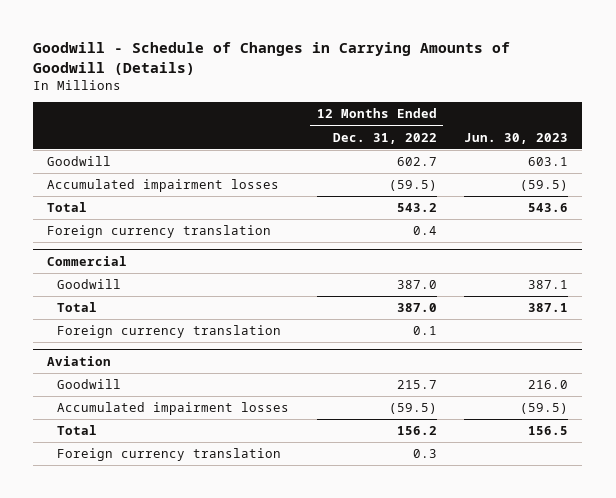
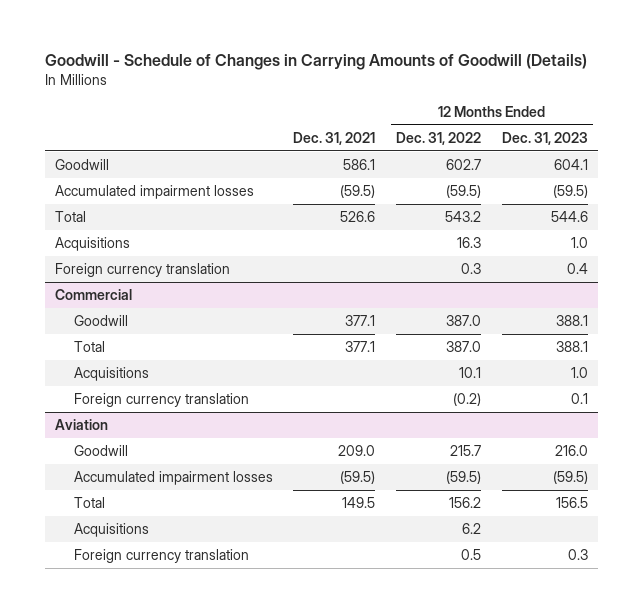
[464,132,569,144] Jun. 30, 2023 -> none
none -> [293,131,376,145] Dec. 31, 2021
none -> [501,131,588,145] Dec. 31, 2023
none -> [55,236,131,251] Acquisitions
[412,226,437,236] 0.4 -> [460,262,481,274] 0.3
none -> [73,366,149,381] Acquisitions
[412,326,437,336] 0.1 -> [452,392,481,406] (0.2)
none -> [73,522,149,537] Acquisitions
[412,449,437,459] 0.3 -> [460,548,481,560] 0.5

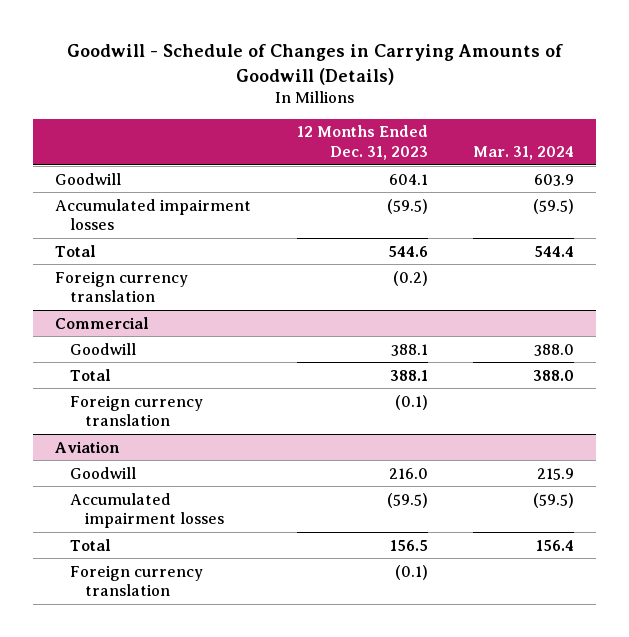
[293,131,376,145] Dec. 31, 2021 -> none
[395,131,481,145] Dec. 31, 2022 -> none
none -> [472,146,574,161] Mar. 31, 2024
[55,236,131,251] Acquisitions -> none
[566,262,588,274] 0.4 -> [392,270,428,286] (0.2)
[73,366,149,381] Acquisitions -> none
[570,392,588,404] 0.1 -> [394,394,428,410] (0.1)
[73,522,149,537] Acquisitions -> none
[567,548,588,560] 0.3 -> [394,564,428,580] (0.1)

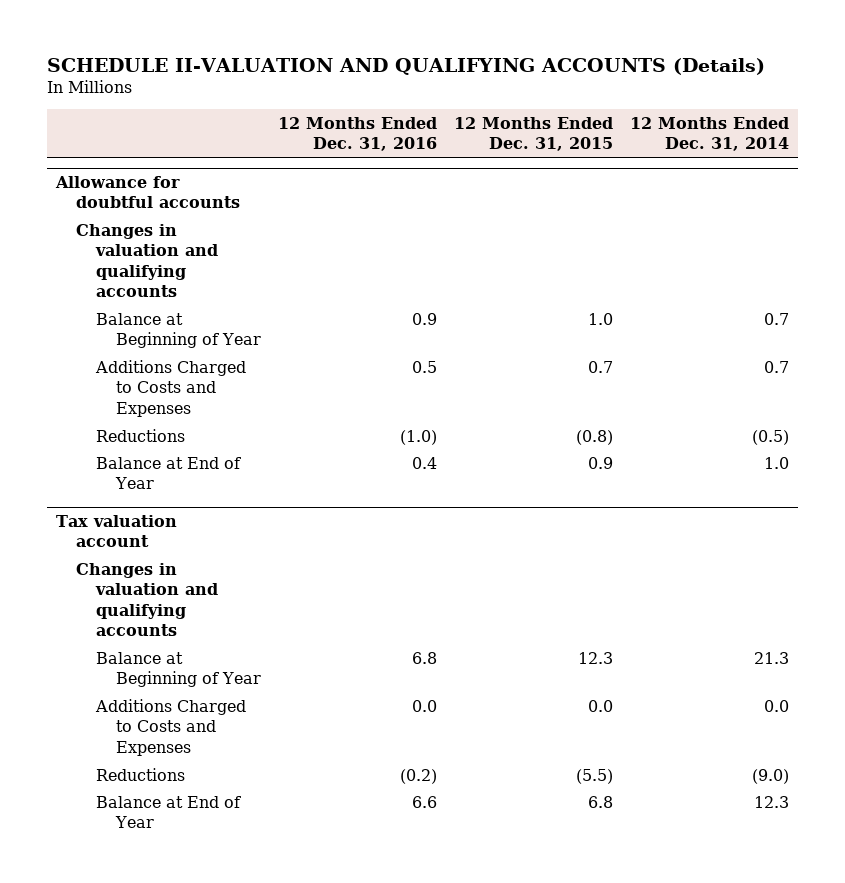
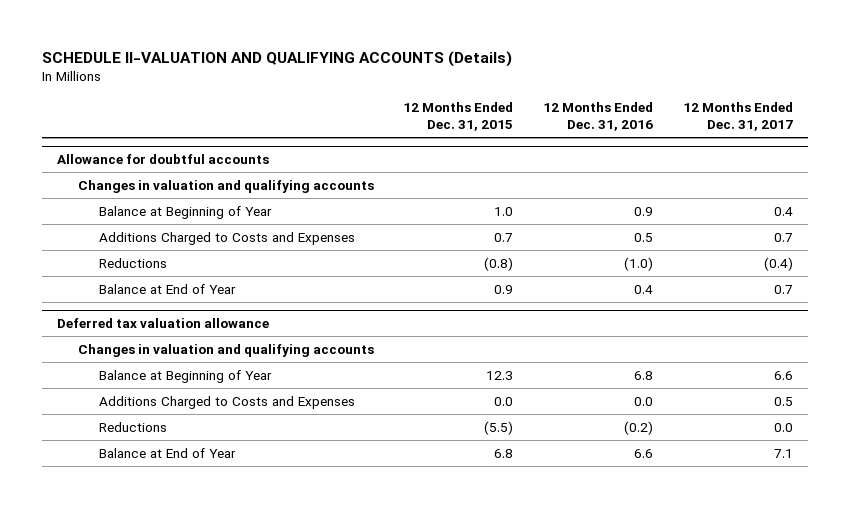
[630,116,790,152] 12 Months Ended Dec. 31, 2014 -> none
none -> [682,102,793,132] 12 Months Ended Dec. 31, 2017
[55,514,177,548] Tax valuation account -> [56,318,269,329] Deferred tax valuation allowance

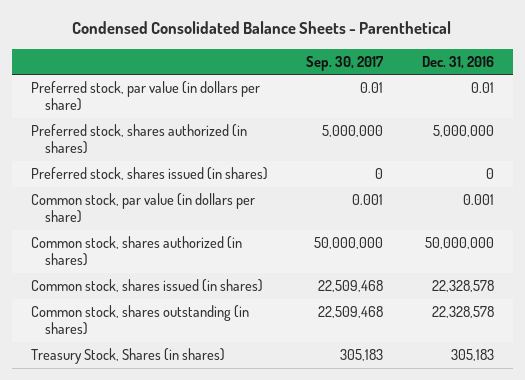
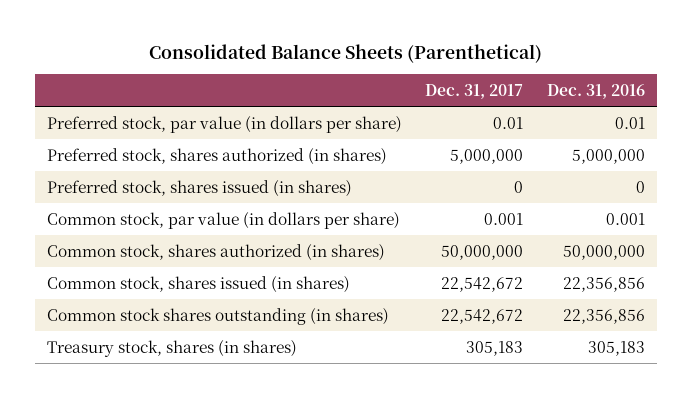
[72,21,452,35] Condensed Consolidated Balance Sheets - Parenthetical -> [148,44,542,64] Consolidated Balance Sheets (Parenthetical)
[306,55,385,71] Sep. 30, 2017 -> none
none -> [425,84,524,100] Dec. 31, 2017
[431,280,494,293] 22,328,578 -> [563,276,646,292] 22,356,856
[31,305,250,336] Common stock, shares outstanding (in shares) -> [46,307,389,325] Common stock shares outstanding (in shares)
[431,306,494,319] 22,328,578 -> [563,308,646,324] 22,356,856
[31,348,226,365] Treasury Stock, Shares (in shares) -> [46,339,297,357] Treasury stock, shares (in shares)

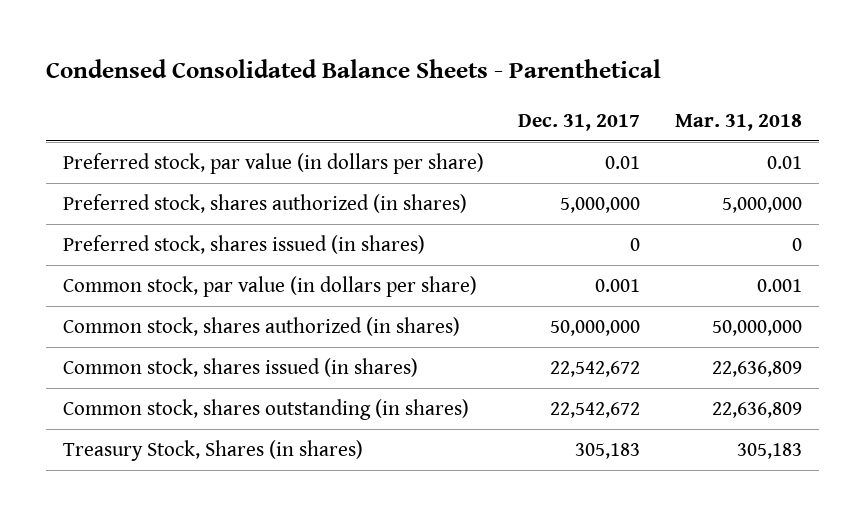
[148,44,542,64] Consolidated Balance Sheets (Parenthetical) -> [45,59,661,79] Condensed Consolidated Balance Sheets - Parenthetical
[547,84,646,100] Dec. 31, 2016 -> none
none -> [674,113,802,131] Mar. 31, 2018
[46,307,389,325] Common stock shares outstanding (in shares) -> [62,399,469,421] Common stock, shares outstanding (in shares)
[46,339,297,357] Treasury stock, shares (in shares) -> [62,440,363,462] Treasury Stock, Shares (in shares)

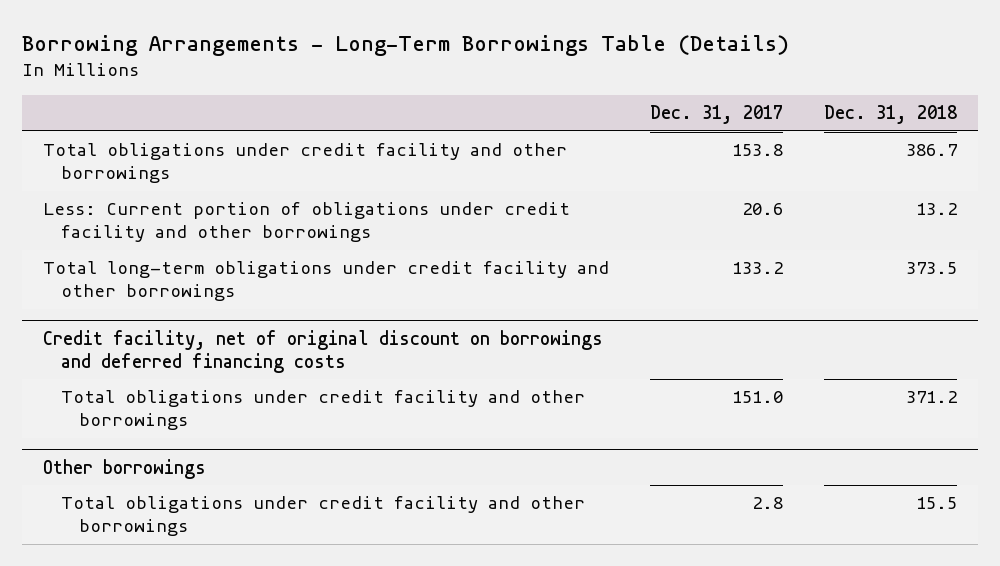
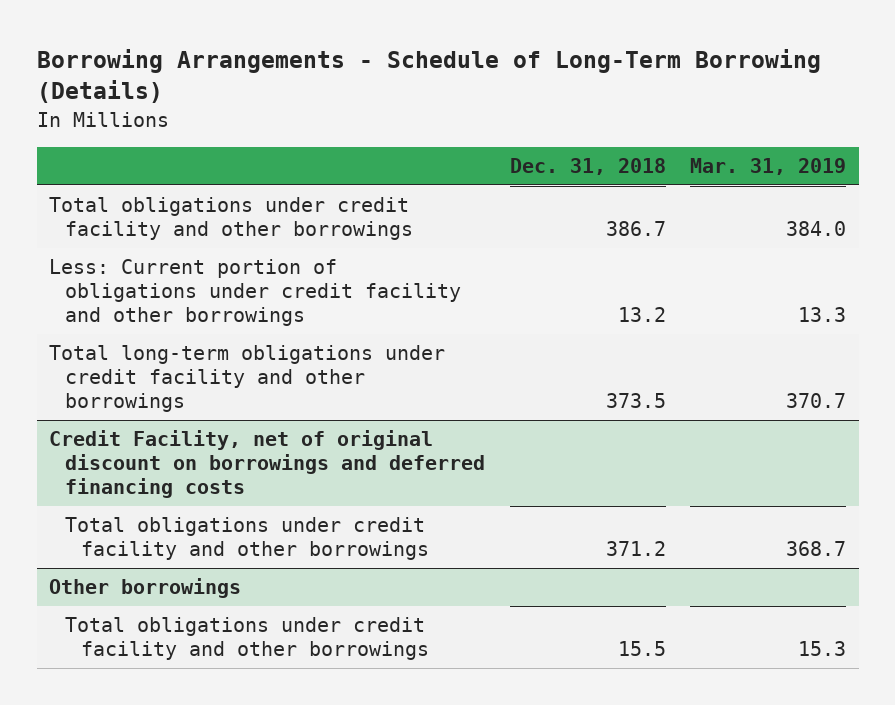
[22,34,790,56] Borrowing Arrangements - Long-Term Borrowings Table (Details) -> [36,48,821,104] Borrowing Arrangements - Schedule of Long-Term Borrowing (Details)
[649,105,783,125] Dec. 31, 2017 -> none
none -> [690,158,847,176] Mar. 31, 2019
[42,329,603,373] Credit facility, net of original discount on borrowings and deferred financing costs -> [48,430,486,499] Credit Facility, net of original discount on borrowings and deferred financing costs

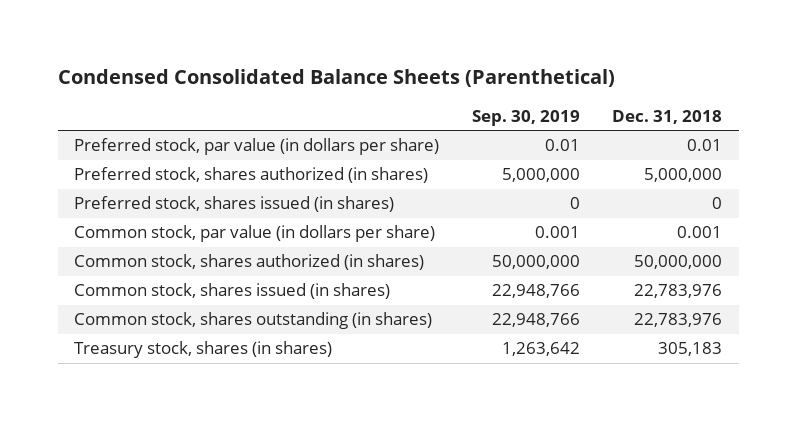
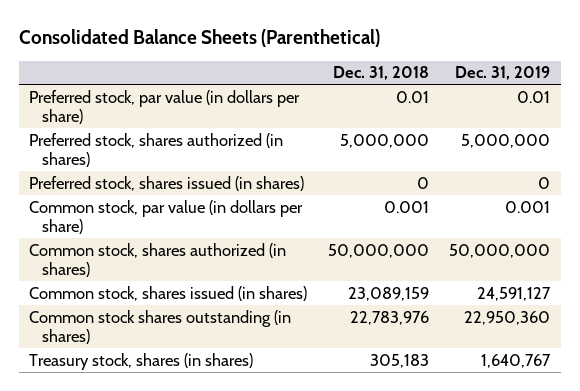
[57,69,615,88] Condensed Consolidated Balance Sheets (Parenthetical) -> [18,29,380,48] Consolidated Balance Sheets (Parenthetical)
[471,110,580,127] Sep. 30, 2019 -> none
none -> [455,66,551,81] Dec. 31, 2019
[634,284,723,299] 22,783,976 -> [347,286,429,301] 23,089,159
[74,312,433,330] Common stock, shares outstanding (in shares) -> [29,309,292,345] Common stock shares outstanding (in shares)

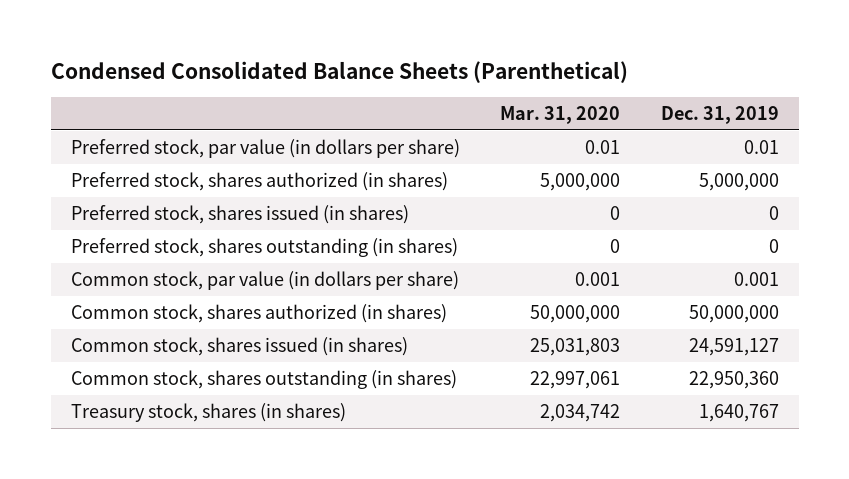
[18,29,380,48] Consolidated Balance Sheets (Parenthetical) -> [50,60,628,83] Condensed Consolidated Balance Sheets (Parenthetical)
[332,66,429,81] Dec. 31, 2018 -> none
none -> [500,105,621,124] Mar. 31, 2020
none -> [70,238,458,258] Preferred stock, shares outstanding (in shares)
[29,309,292,345] Common stock shares outstanding (in shares) -> [70,370,457,390] Common stock, shares outstanding (in shares)

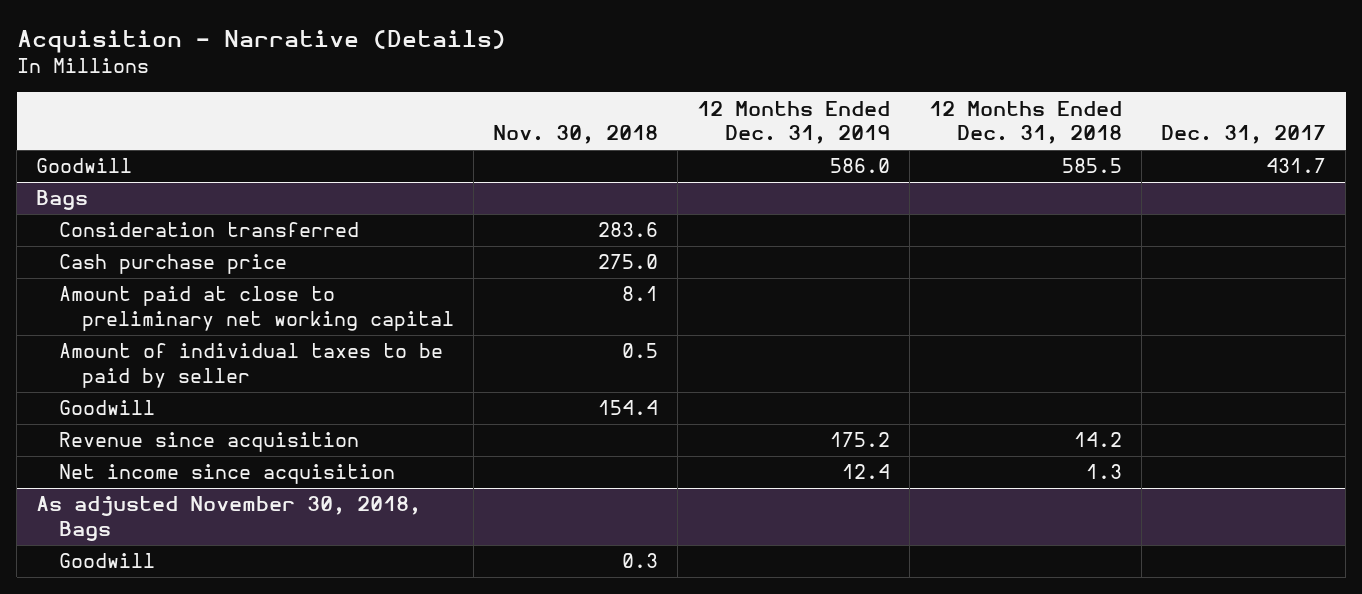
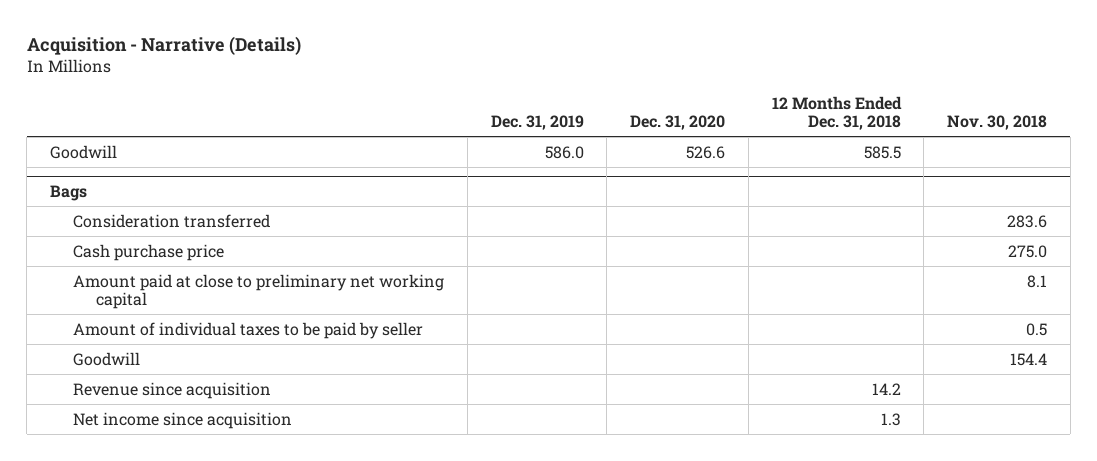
[697,100,891,145] 12 Months Ended Dec. 31, 2019 -> none
[1161,125,1327,145] Dec. 31, 2017 -> none
none -> [490,115,584,131] Dec. 31, 2019
none -> [630,115,726,131] Dec. 31, 2020
[36,496,422,542] As adjusted November 30, 2018, Bags -> none
[59,553,156,569] Goodwill -> none

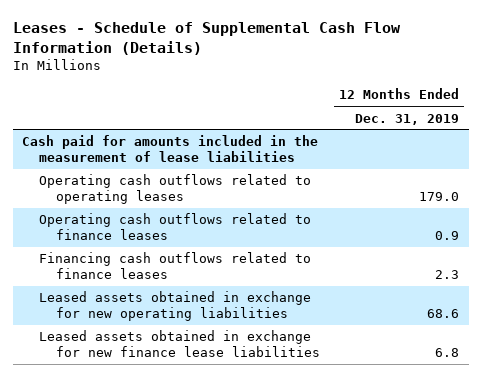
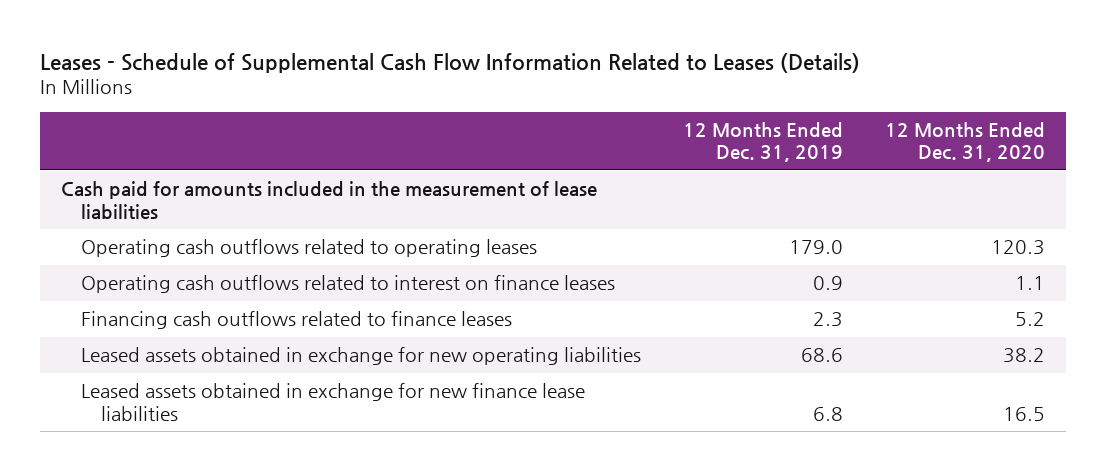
[12,21,401,55] Leases - Schedule of Supplemental Cash Flow Information (Details) -> [40,52,861,73] Leases - Schedule of Supplemental Cash Flow Information Related to Leases (Details)
none -> [884,121,1045,163] 12 Months Ended Dec. 31, 2020
[39,213,312,241] Operating cash outflows related to finance leases -> [81,275,616,294] Operating cash outflows related to interest on finance leases

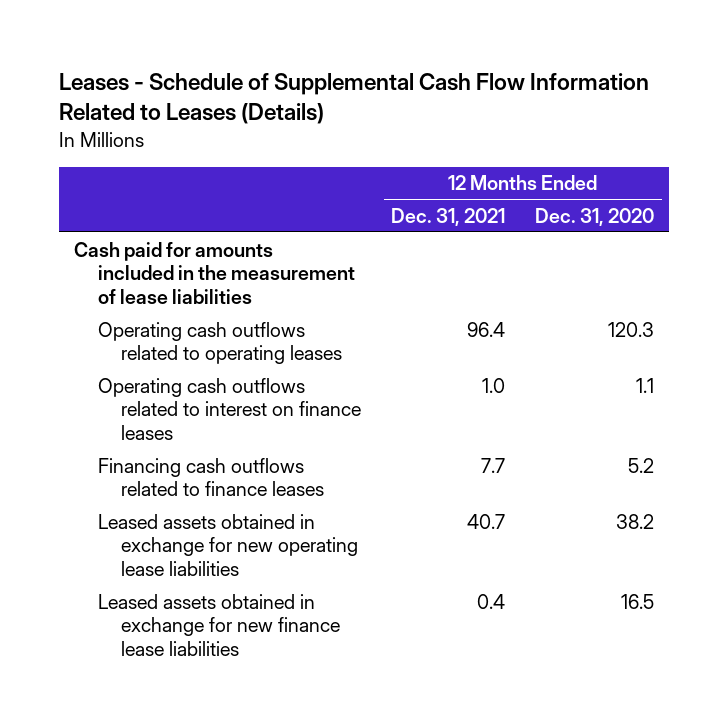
[682,121,843,163] 12 Months Ended Dec. 31, 2019 -> none
none -> [391,207,506,226] Dec. 31, 2021
[81,347,642,366] Leased assets obtained in exchange for new operating liabilities -> [97,513,359,576] Leased assets obtained in exchange for new operating lease liabilities

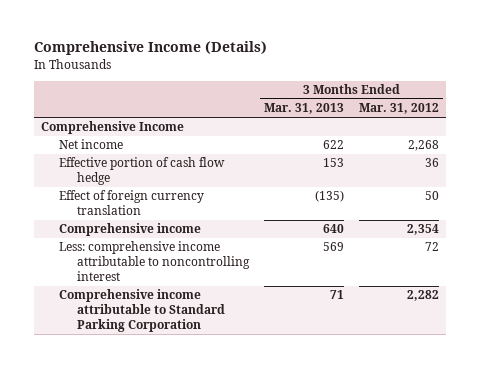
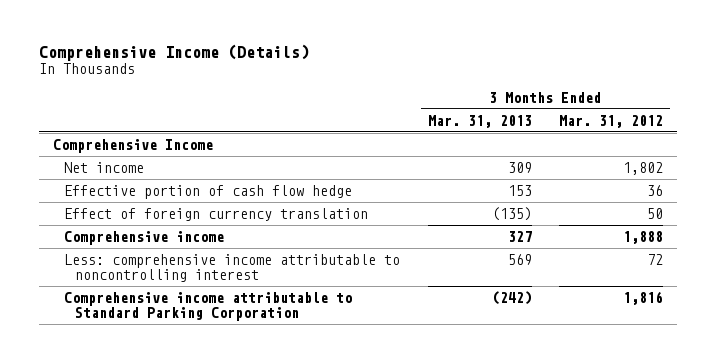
[323,140,345,150] 622 -> [507,161,532,173] 309
[407,140,439,152] 2,268 -> [623,161,664,175] 1,802
[323,224,345,234] 640 -> [507,230,532,242] 327
[406,224,439,236] 2,354 -> [623,230,664,244] 1,888
[330,290,345,300] 71 -> [491,290,532,305] (242)
[406,290,439,302] 2,282 -> [623,290,664,305] 1,816

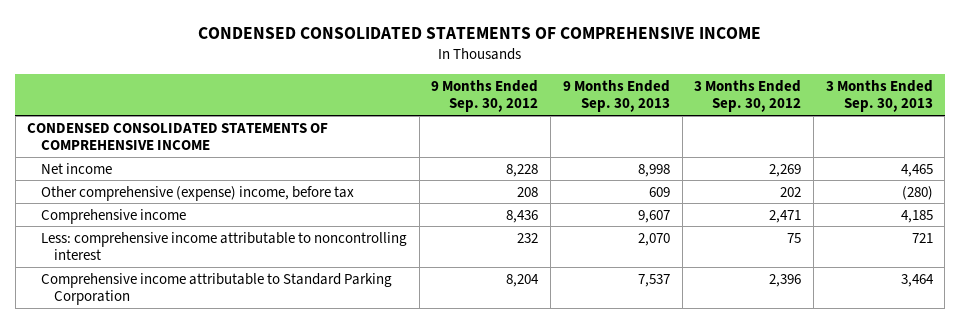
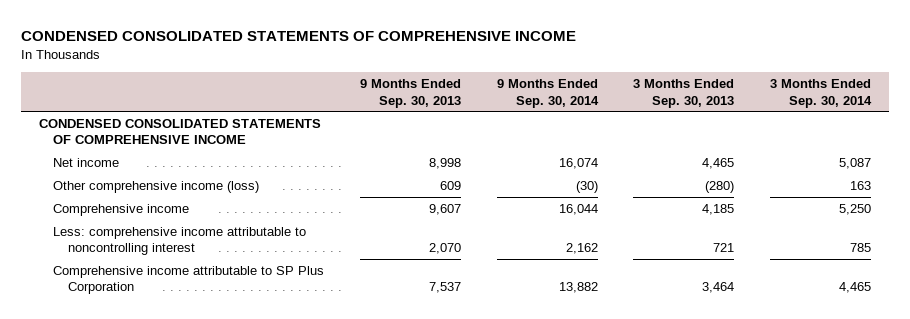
[431,79,539,113] 9 Months Ended Sep. 30, 2012 -> none
[694,79,802,113] 3 Months Ended Sep. 30, 2012 -> none
none -> [496,78,599,108] 9 Months Ended Sep. 30, 2014
none -> [769,78,872,108] 3 Months Ended Sep. 30, 2014
[40,185,354,201] Other comprehensive (expense) income, before tax -> [53,180,260,193] Other comprehensive income (loss)
[40,272,392,306] Comprehensive income attributable to Standard Parking Corporation -> [53,265,325,295] Comprehensive income attributable to SP Plus Corporation

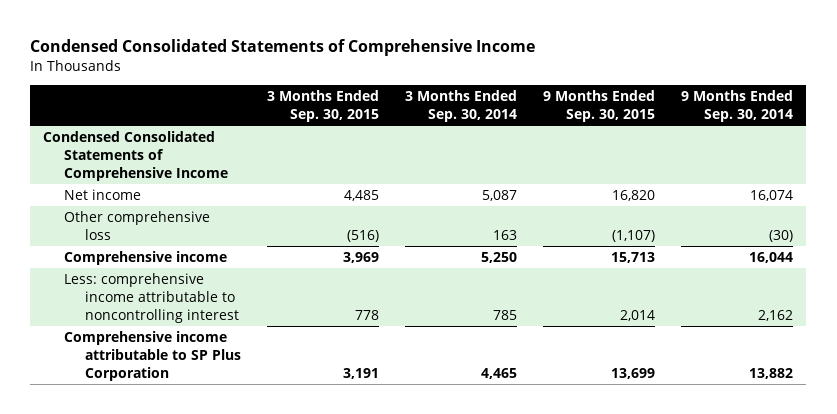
[21,31,577,42] CONDENSED CONSOLIDATED STATEMENTS OF COMPREHENSIVE INCOME -> [30,39,536,57] Condensed Consolidated Statements of Comprehensive Income
[359,78,461,108] 9 Months Ended Sep. 30, 2013 -> none
[633,78,735,108] 3 Months Ended Sep. 30, 2013 -> none
none -> [266,90,379,123] 3 Months Ended Sep. 30, 2015
none -> [542,90,655,123] 9 Months Ended Sep. 30, 2015
[38,118,321,145] CONDENSED CONSOLIDATED STATEMENTS OF COMPREHENSIVE INCOME -> [43,131,229,181] Condensed Consolidated Statements of Comprehensive Income
[53,180,260,193] Other comprehensive income (loss) -> [64,211,211,240] Other comprehensive loss

